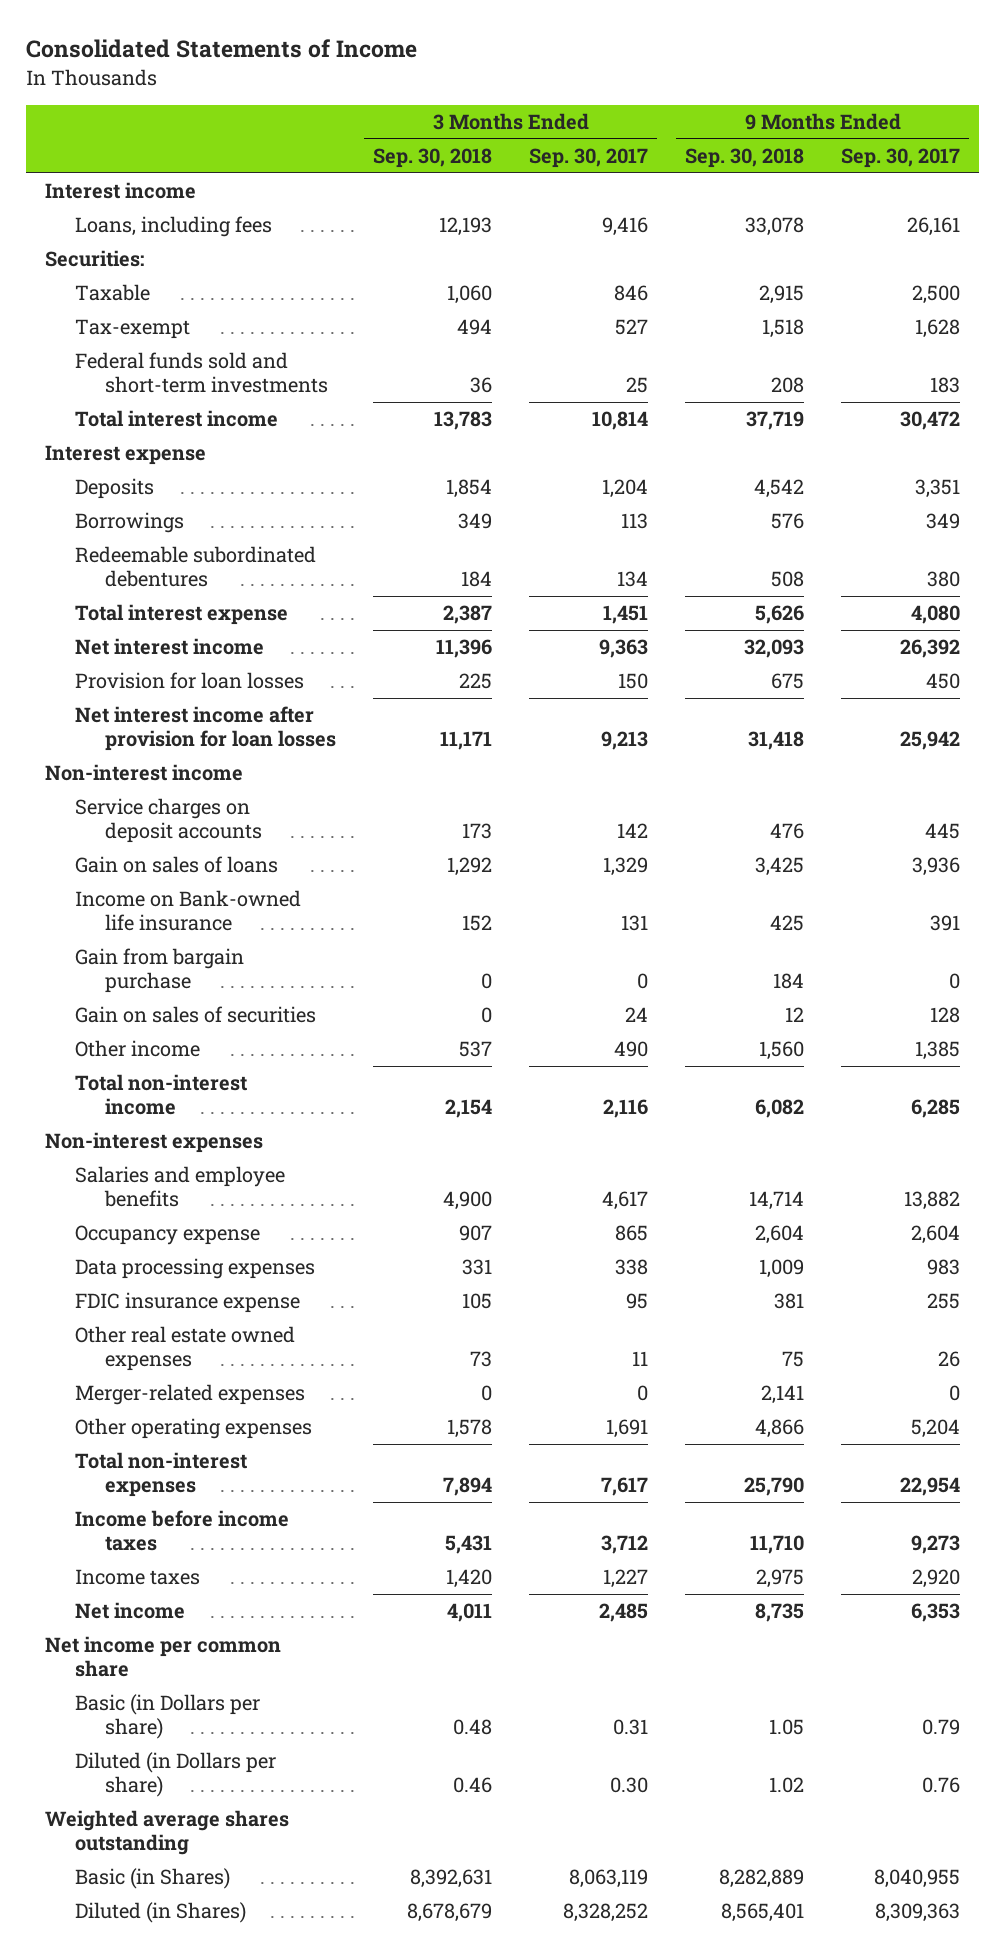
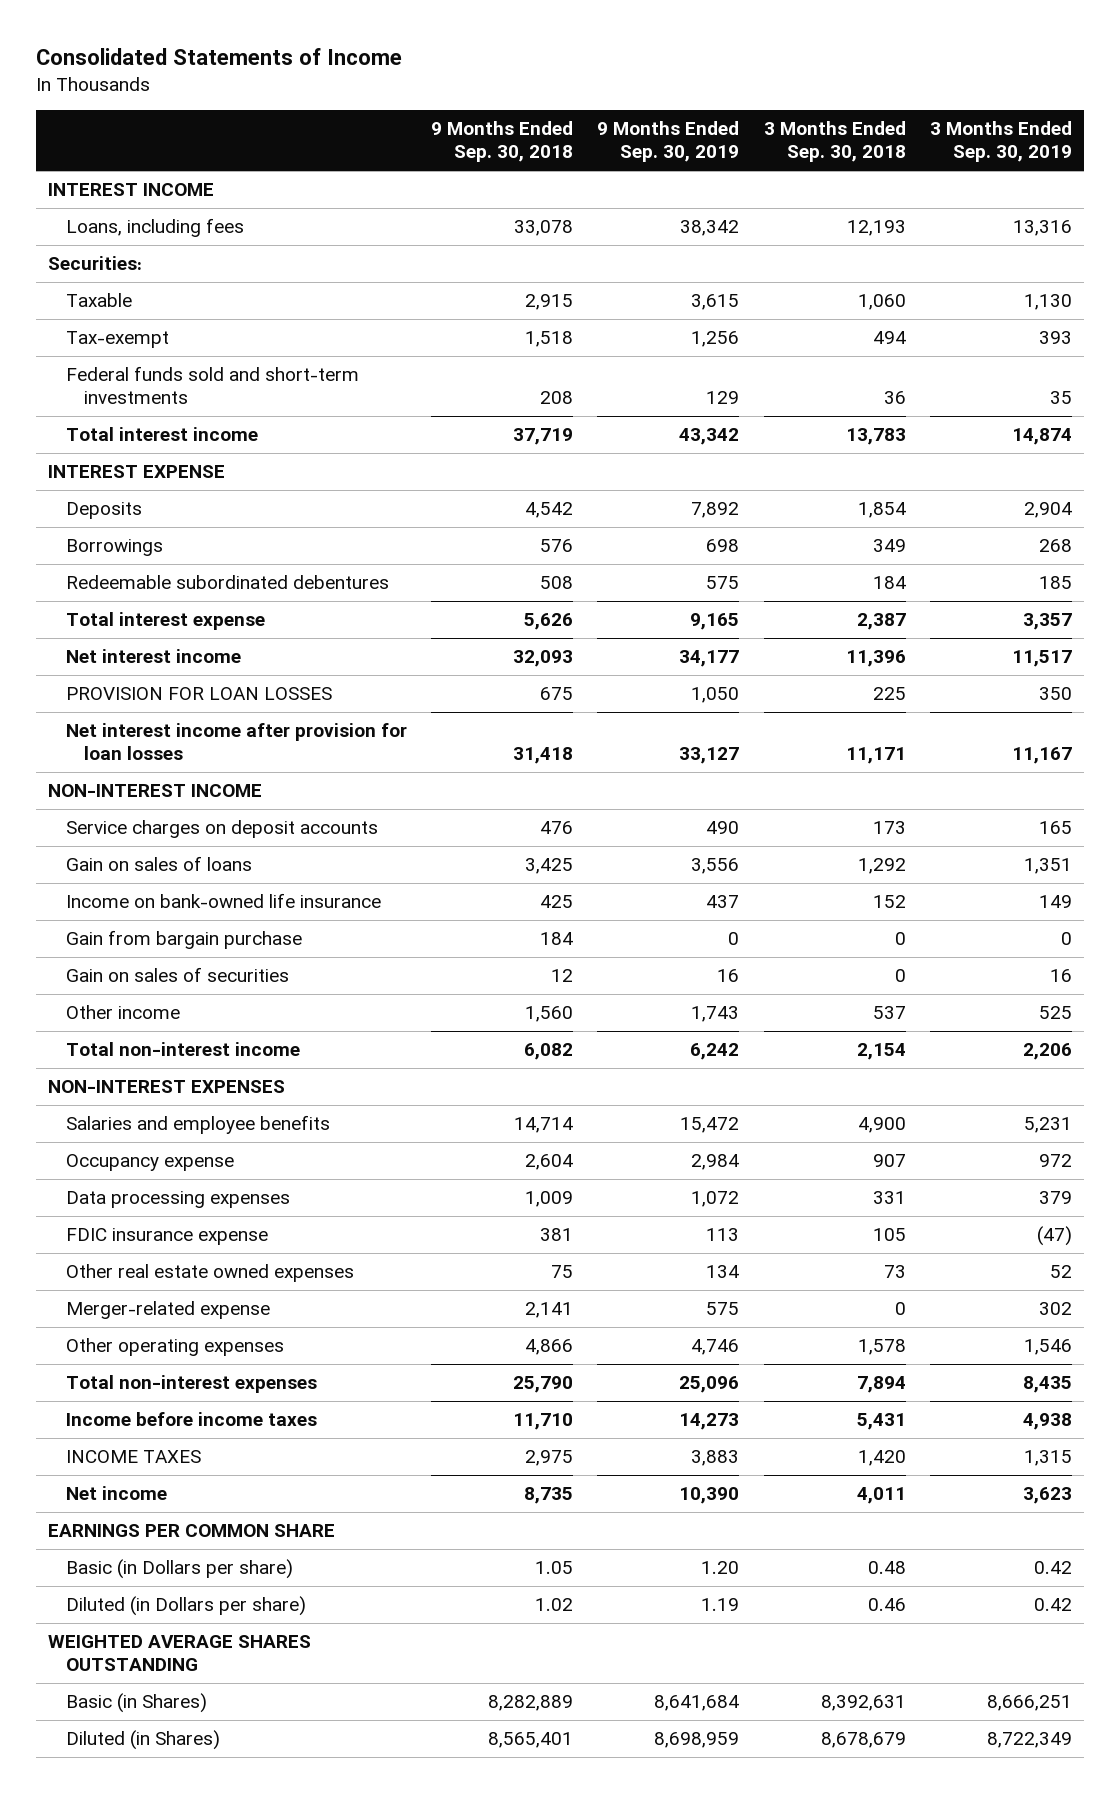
[529,147,649,168] Sep. 30, 2017 -> none
[841,147,961,168] Sep. 30, 2017 -> none
none -> [597,121,740,163] 9 Months Ended Sep. 30, 2019
none -> [929,121,1072,163] 3 Months Ended Sep. 30, 2019
[44,182,196,200] Interest income -> [47,183,214,197] INTEREST INCOME
[44,445,206,466] Interest expense -> [47,465,225,479] INTEREST EXPENSE
[74,672,304,690] Provision for loan losses -> [65,687,332,701] PROVISION FOR LOAN LOSSES
[44,764,243,782] Non-interest income -> [47,784,262,798] NON-INTEREST INCOME
[74,890,301,932] Income on Bank-owned life insurance -> [65,893,381,909] Income on bank-owned life insurance
[44,1132,263,1154] Non-interest expenses -> [47,1080,285,1094] NON-INTEREST EXPENSES
[74,1384,305,1406] Merger-related expenses -> [65,1301,270,1320] Merger-related expense
[74,1569,200,1586] Income taxes -> [65,1450,201,1464] INCOME TAXES
[44,1636,281,1678] Net income per common share -> [47,1524,335,1538] EARNINGS PER COMMON SHARE
[44,1810,289,1856] Weighted average shares outstanding -> [47,1635,311,1672] WEIGHTED AVERAGE SHARES OUTSTANDING

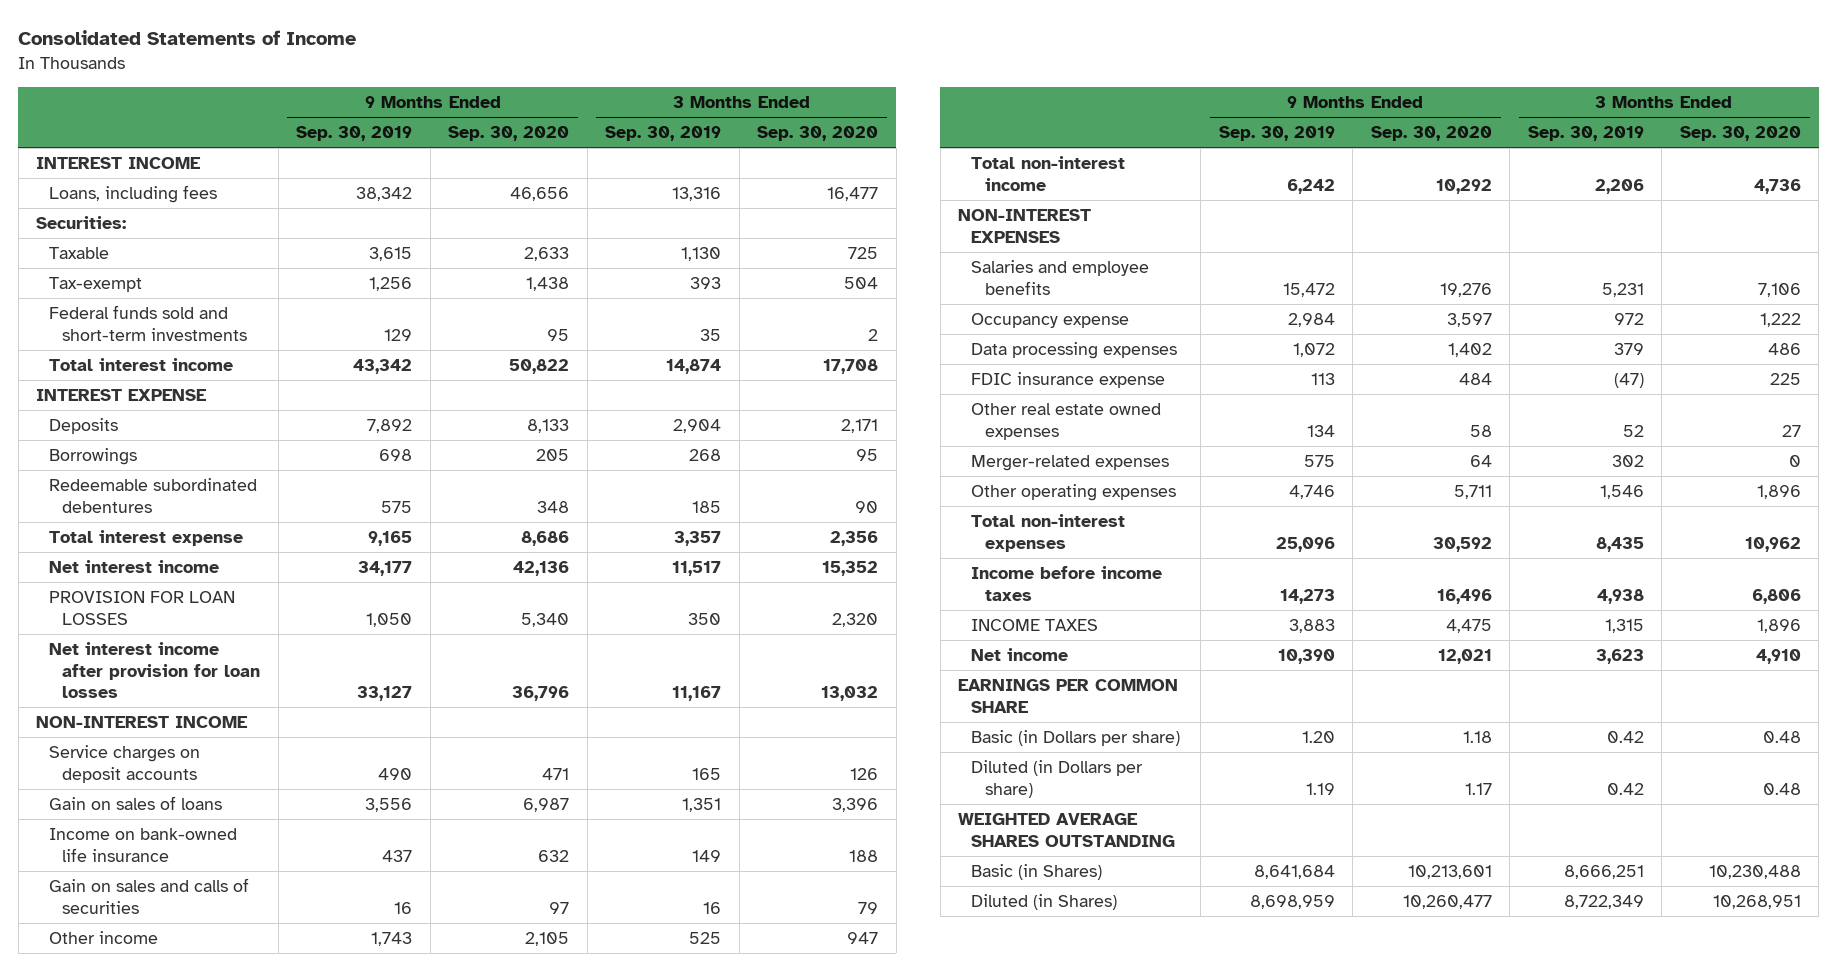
[431,121,574,163] 9 Months Ended Sep. 30, 2018 -> none
[763,121,906,163] 3 Months Ended Sep. 30, 2018 -> none
none -> [448,126,570,142] Sep. 30, 2020
none -> [757,126,879,142] Sep. 30, 2020
[65,930,302,950] Gain from bargain purchase -> none
[65,967,289,983] Gain on sales of securities -> [49,878,250,914] Gain on sales and calls of securities
[65,1301,270,1320] Merger-related expense -> [971,455,1170,472] Merger-related expenses

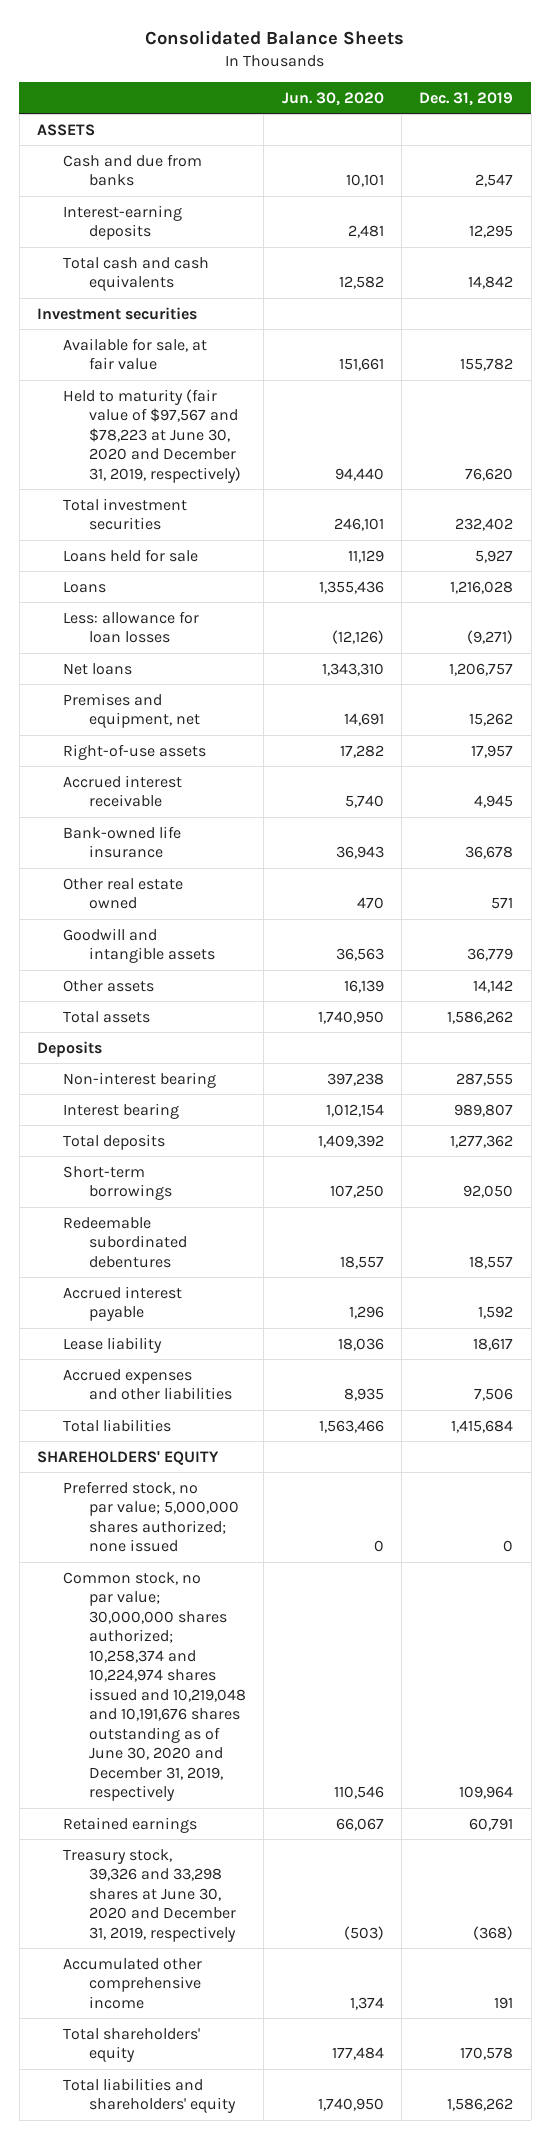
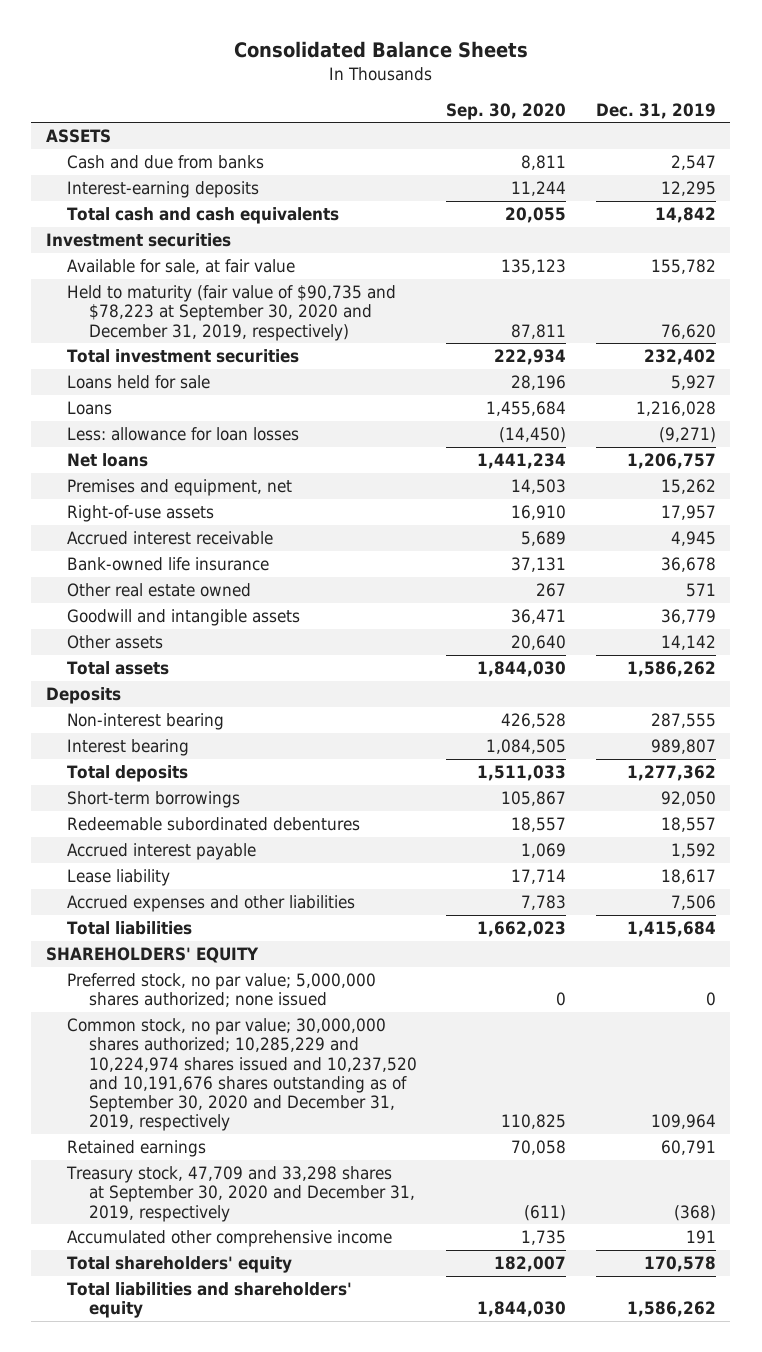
[281,91,384,106] Jun. 30, 2020 -> none
none -> [446,102,567,120] Sep. 30, 2020
[63,388,241,483] Held to maturity (fair value of $97,567 and $78,223 at June 30, 2020 and December 31, 2019, respectively) -> [67,284,397,341] Held to maturity (fair value of $90,735 and $78,223 at September 30, 2020 and December 31, 2019, respectively)
[63,1571,246,1802] Common stock, no par value; 30,000,000 shares authorized; 10,258,374 and 10,224,974 shares issued and 10,219,048 and 10,191,676 shares outstanding as of June 30, 2020 and December 31, 2019, respectively -> [67,1017,417,1132] Common stock, no par value; 30,000,000 shares authorized; 10,285,229 and 10,224,974 shares issued and 10,237,520 and 10,191,676 shares outstanding as of September 30, 2020 and December 31, 2019, respectively
[63,1848,236,1942] Treasury stock, 39,326 and 33,298 shares at June 30, 2020 and December 31, 2019, respectively -> [66,1165,415,1222] Treasury stock, 47,709 and 33,298 shares at September 30, 2020 and December 31, 2019, respectively

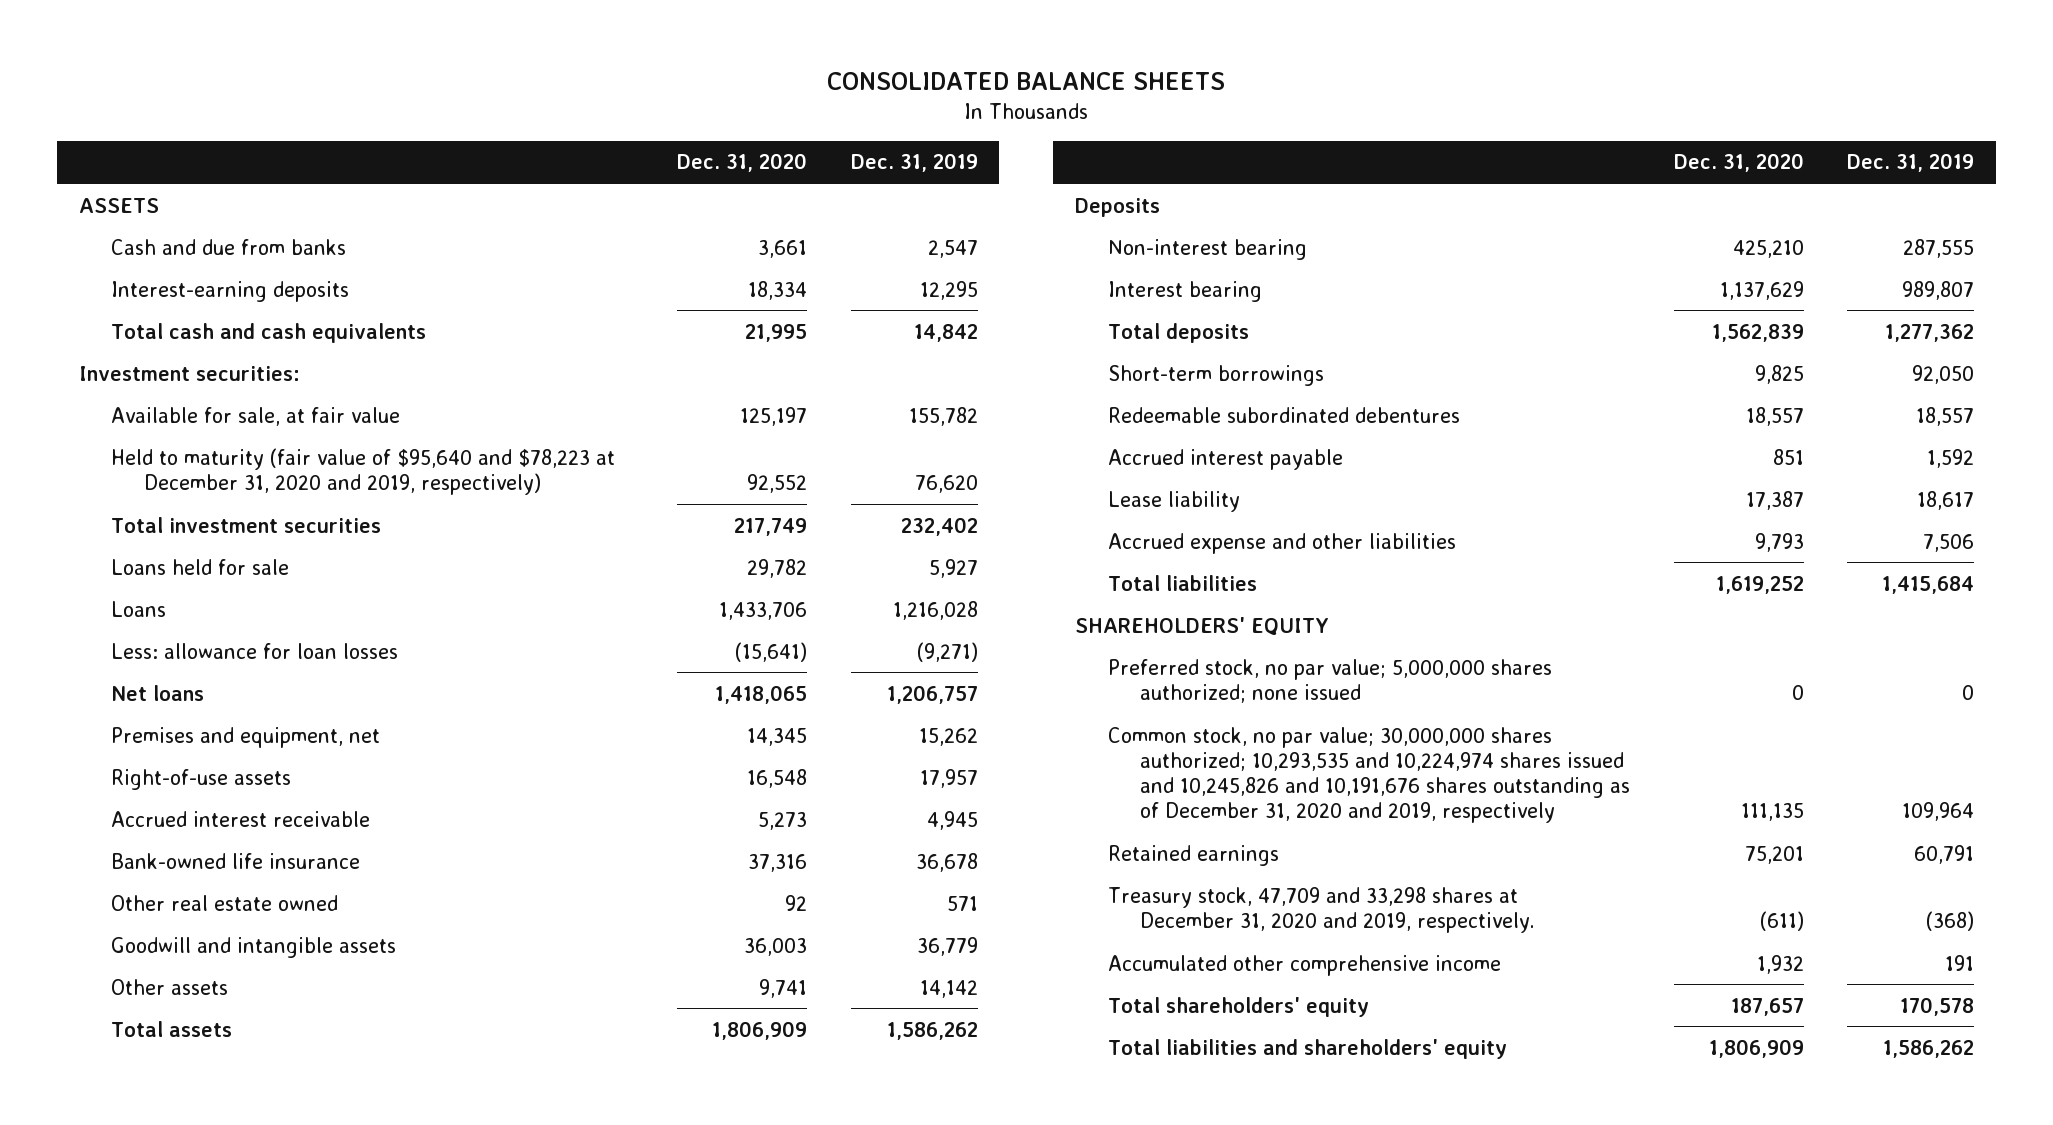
[233,41,528,59] Consolidated Balance Sheets -> [827,72,1226,91] CONSOLIDATED BALANCE SHEETS
[446,102,567,120] Sep. 30, 2020 -> none
none -> [677,153,808,173] Dec. 31, 2020
[45,232,231,247] Investment securities -> [78,365,300,381] Investment securities:
[67,284,397,341] Held to maturity (fair value of $90,735 and $78,223 at September 30, 2020 and December 31, 2019, respectively) -> [111,447,616,495] Held to maturity (fair value of $95,640 and $78,223 at December 31, 2020 and 2019, respectively)
[67,894,356,912] Accrued expenses and other liabilities -> [1107,532,1456,554] Accrued expense and other liabilities
[67,1017,417,1132] Common stock, no par value; 30,000,000 shares authorized; 10,285,229 and 10,224,974 shares issued and 10,237,520 and 10,191,676 shares outstanding as of September 30, 2020 and December 31, 2019, respectively -> [1107,726,1631,824] Common stock, no par value; 30,000,000 shares authorized; 10,293,535 and 10,224,974 shares issued and 10,245,826 and 10,191,676 shares outstanding as of December 31, 2020 and 2019, respectively
[66,1165,415,1222] Treasury stock, 47,709 and 33,298 shares at September 30, 2020 and December 31, 2019, respectively -> [1107,886,1535,933] Treasury stock, 47,709 and 33,298 shares at December 31, 2020 and 2019, respectively.

